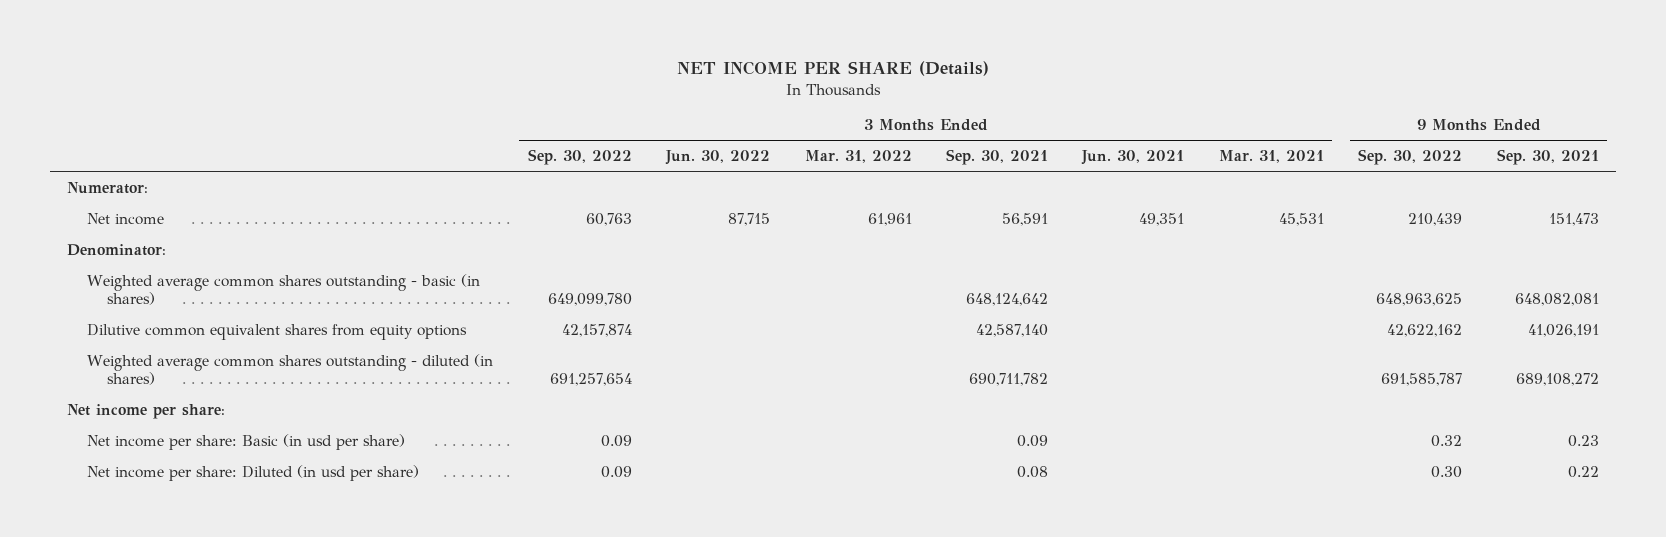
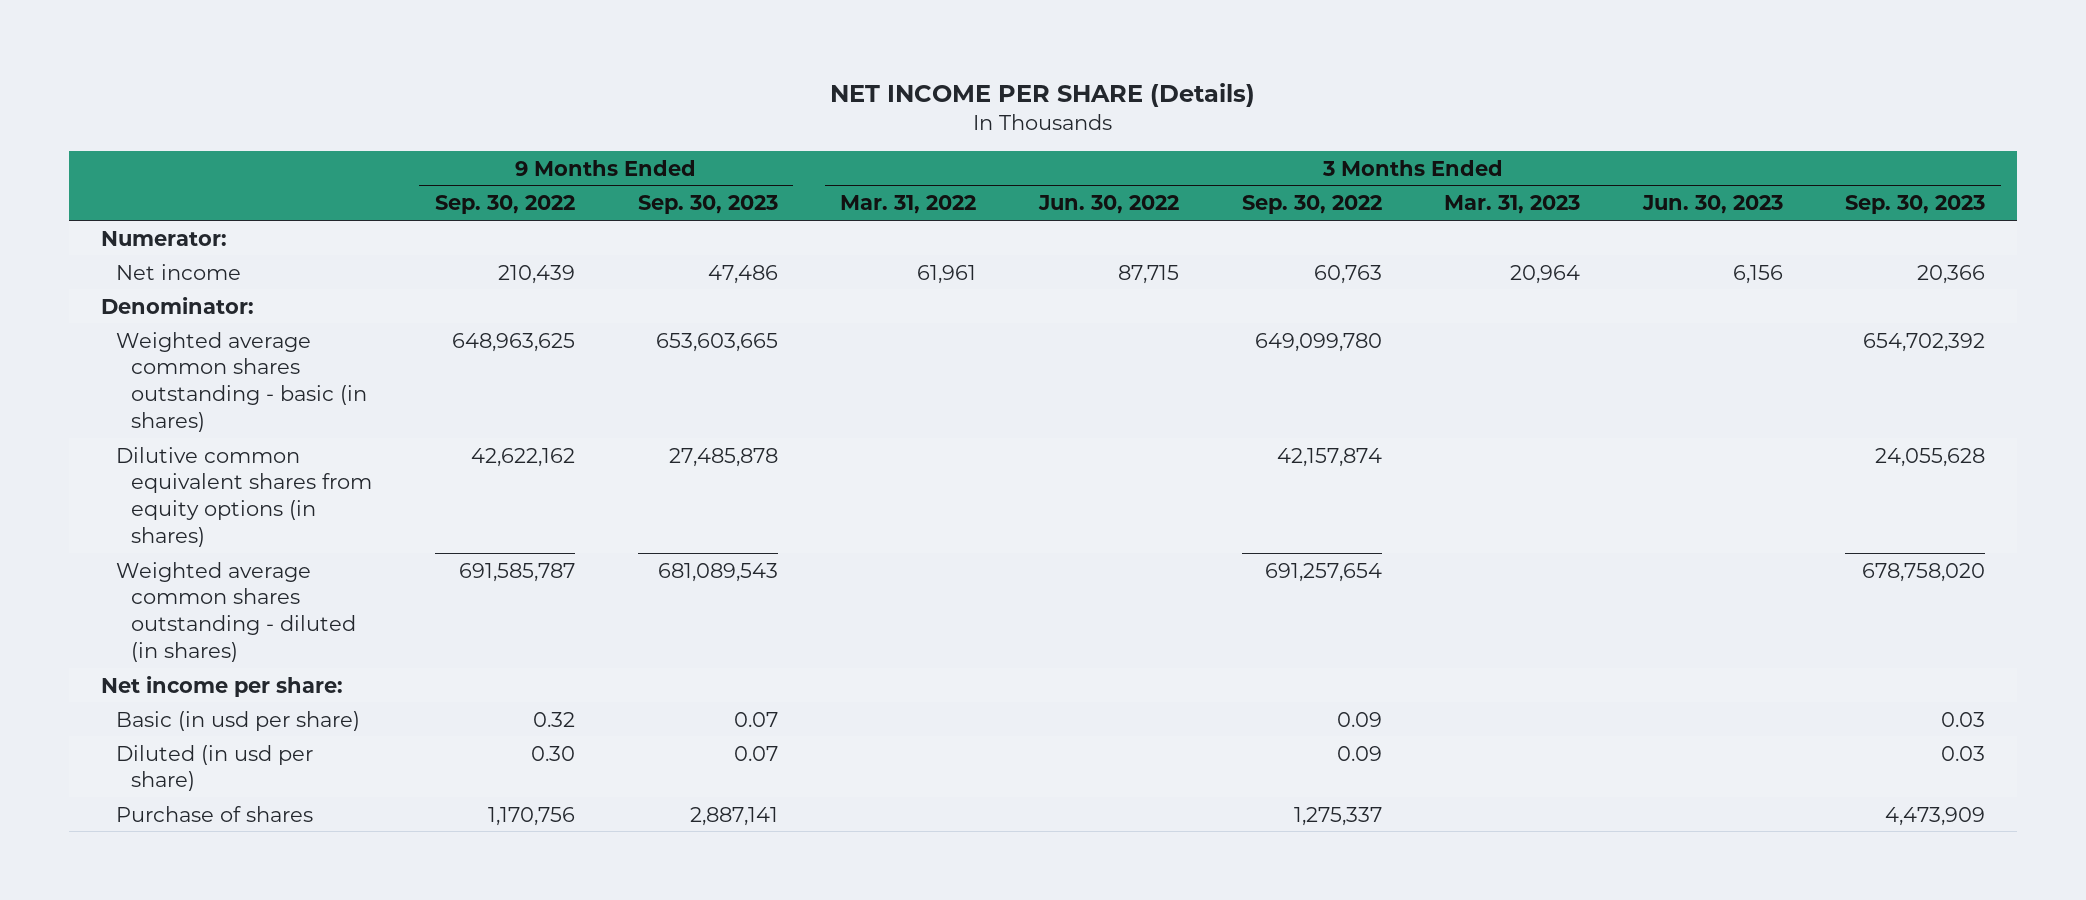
[945,149,1048,166] Sep. 30, 2021 -> none
[1081,150,1185,166] Jun. 30, 2021 -> none
[1218,150,1324,164] Mar. 31, 2021 -> none
[1496,149,1599,166] Sep. 30, 2021 -> none
none -> [637,195,778,215] Sep. 30, 2023
none -> [1444,195,1581,215] Mar. 31, 2023
none -> [1641,195,1783,215] Jun. 30, 2023
none -> [1845,195,1986,215] Sep. 30, 2023
[87,323,468,340] Dilutive common equivalent shares from equity options -> [115,446,373,548] Dilutive common equivalent shares from equity options (in shares)
[87,433,406,450] Net income per share: Basic (in usd per share) -> [115,710,360,731] Basic (in usd per share)
[87,464,420,481] Net income per share: Diluted (in usd per share) -> [115,744,313,792] Diluted (in usd per share)
none -> [115,805,313,822] Purchase of shares

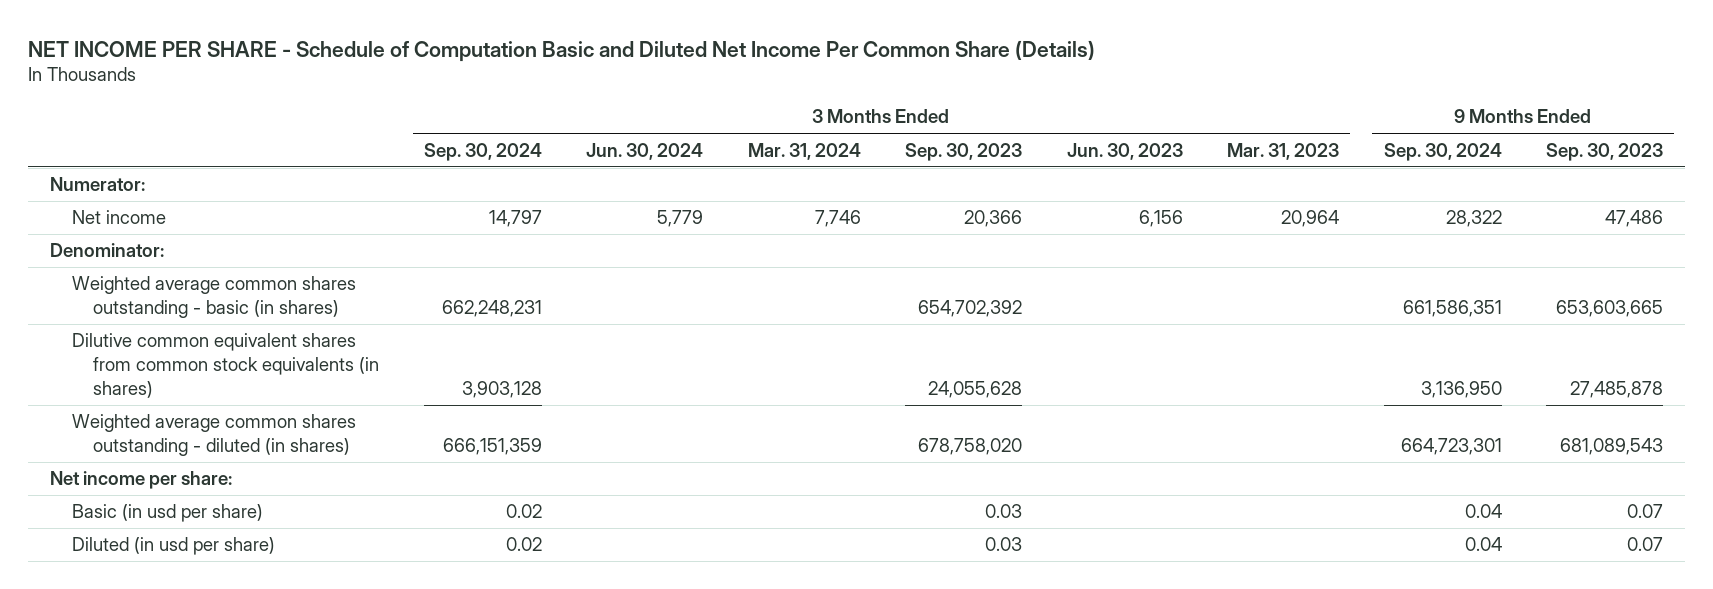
[829,82,1255,107] NET INCOME PER SHARE (Details) -> [27,39,1095,62] NET INCOME PER SHARE - Schedule of Computation Basic and Diluted Net Income Per Common Share (Details)
[435,195,576,215] Sep. 30, 2022 -> none
[840,195,977,215] Mar. 31, 2022 -> none
[1037,195,1179,215] Jun. 30, 2022 -> none
[1241,195,1382,215] Sep. 30, 2022 -> none
none -> [423,142,542,161] Sep. 30, 2024
none -> [586,142,704,160] Jun. 30, 2024
none -> [747,142,861,160] Mar. 31, 2024
none -> [1383,142,1502,161] Sep. 30, 2024
[115,446,373,548] Dilutive common equivalent shares from equity options (in shares) -> [71,333,380,399] Dilutive common equivalent shares from common stock equivalents (in shares)
[115,805,313,822] Purchase of shares -> none

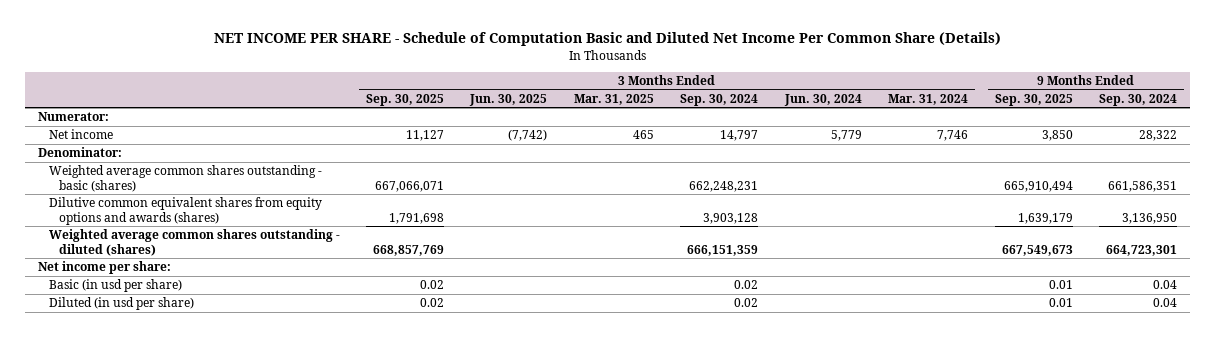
[905,142,1023,161] Sep. 30, 2023 -> none
[1066,142,1183,160] Jun. 30, 2023 -> none
[1227,142,1340,160] Mar. 31, 2023 -> none
[1545,142,1663,161] Sep. 30, 2023 -> none
none -> [365,93,444,106] Sep. 30, 2025
none -> [469,93,548,106] Jun. 30, 2025
none -> [573,93,654,105] Mar. 31, 2025
none -> [994,93,1073,106] Sep. 30, 2025
[71,276,356,319] Weighted average common shares outstanding - basic (in shares) -> [48,165,322,192] Weighted average common shares outstanding - basic (shares)
[71,333,380,399] Dilutive common equivalent shares from common stock equivalents (in shares) -> [48,197,322,225] Dilutive common equivalent shares from equity options and awards (shares)
[71,414,356,457] Weighted average common shares outstanding - diluted (in shares) -> [48,229,340,256] Weighted average common shares outstanding - diluted (shares)

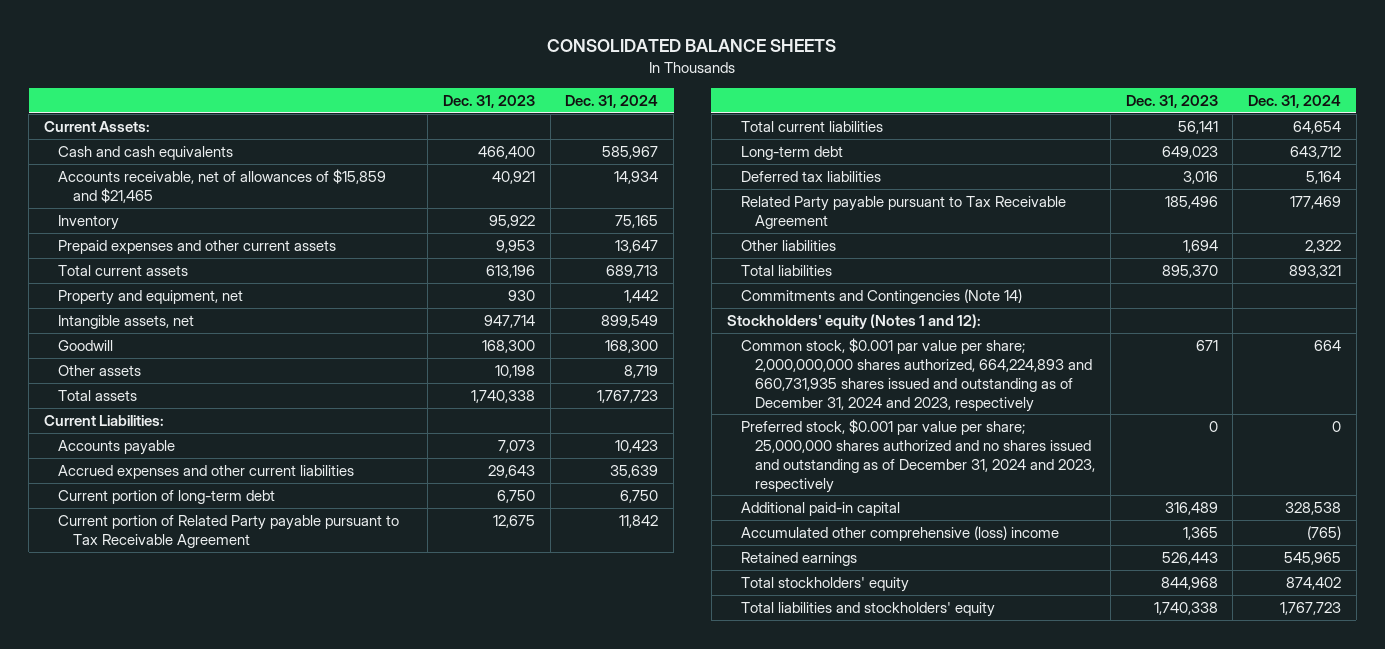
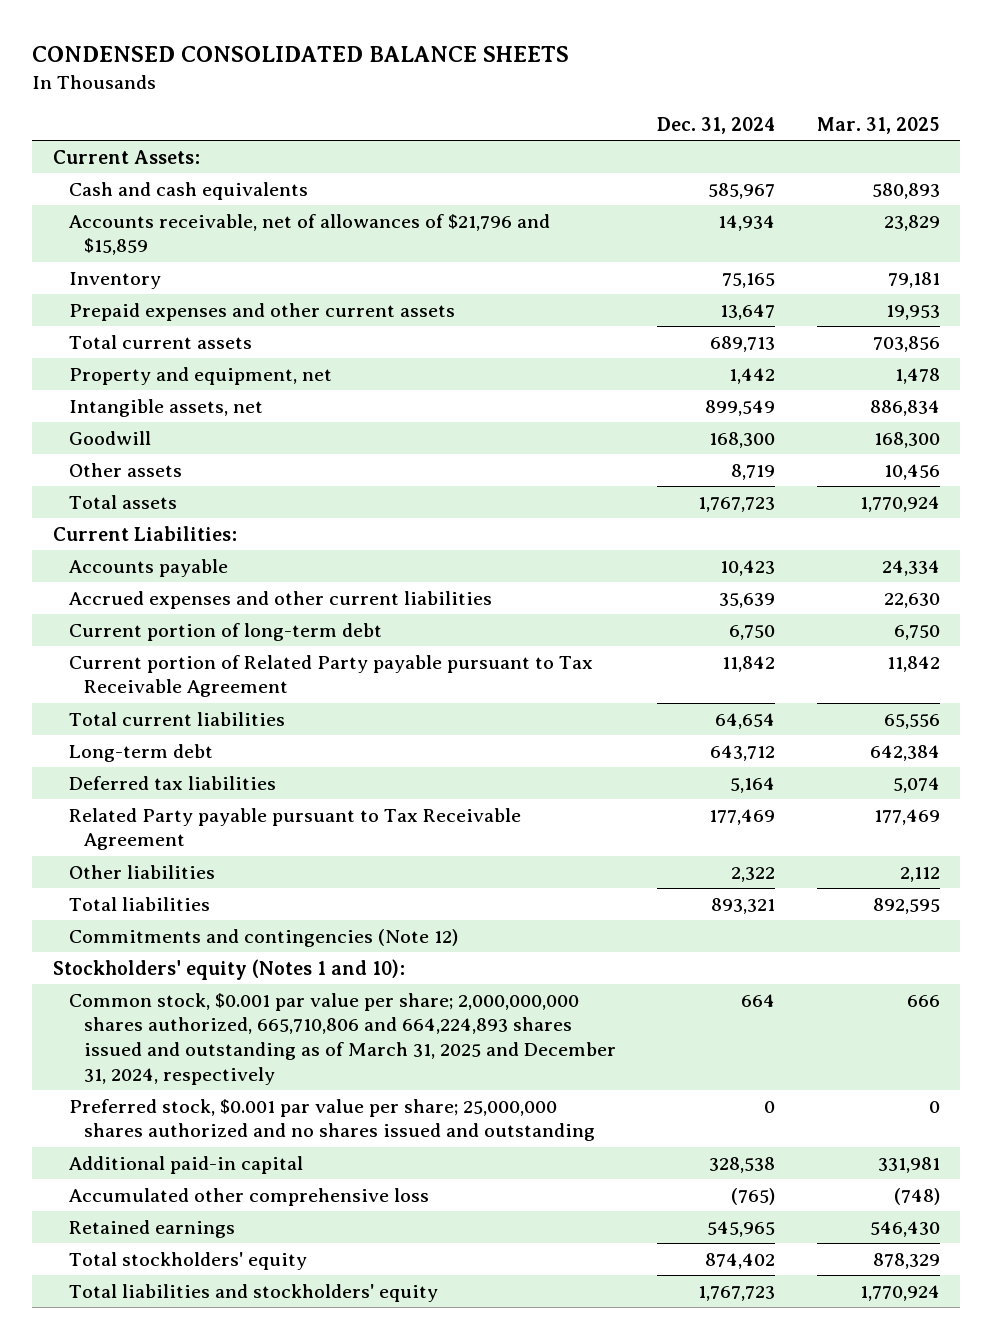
[547,39,837,53] CONSOLIDATED BALANCE SHEETS -> [32,46,570,63] CONDENSED CONSOLIDATED BALANCE SHEETS
[442,94,535,108] Dec. 31, 2023 -> none
none -> [816,116,940,134] Mar. 31, 2025
[58,168,387,203] Accounts receivable, net of allowances of $15,859 and $21,465 -> [68,213,550,256] Accounts receivable, net of allowances of $21,796 and $15,859
[740,288,1022,304] Commitments and Contingencies (Note 14) -> [68,928,458,947] Commitments and contingencies (Note 12)
[726,313,981,329] Stockholders' equity (Notes 1 and 12): -> [52,958,405,980] Stockholders' equity (Notes 1 and 10):
[740,337,1093,412] Common stock, $0.001 par value per share; 2,000,000,000 shares authorized, 664,224,893 and 660,731,935 shares issued and outstanding as of December 31, 2024 and 2023, respectively -> [68,992,617,1085] Common stock, $0.001 par value per share; 2,000,000,000 shares authorized, 665,710,806 and 664,224,893 shares issued and outstanding as of March 31, 2025 and December 31, 2024, respectively
[740,418,1096,493] Preferred stock, $0.001 par value per share; 25,000,000 shares authorized and no shares issued and outstanding as of December 31, 2024 and 2023, respectively -> [68,1098,596,1142] Preferred stock, $0.001 par value per share; 25,000,000 shares authorized and no shares issued and outstanding
[740,525,1059,541] Accumulated other comprehensive (loss) income -> [68,1187,429,1206] Accumulated other comprehensive loss

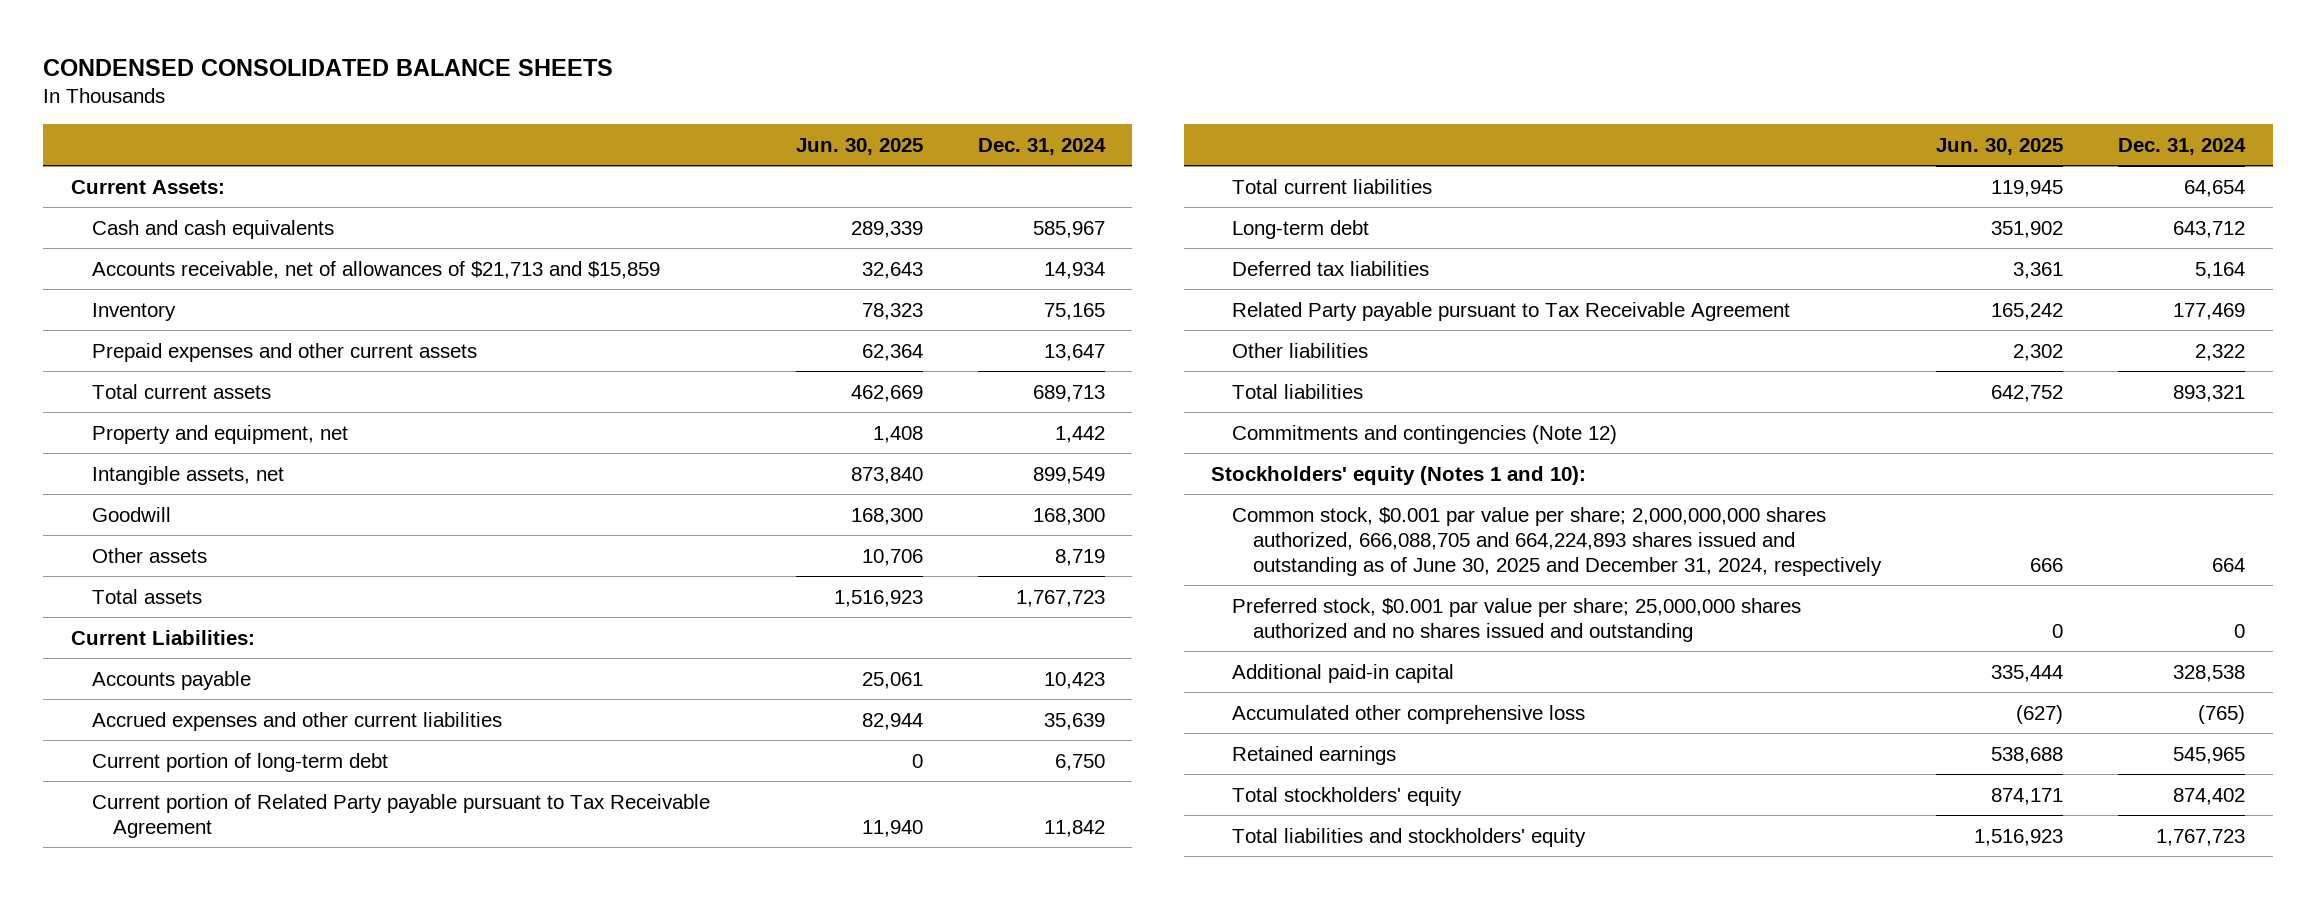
[816,116,940,134] Mar. 31, 2025 -> none
none -> [795,137,923,155] Jun. 30, 2025
[68,213,550,256] Accounts receivable, net of allowances of $21,796 and $15,859 -> [91,260,660,279] Accounts receivable, net of allowances of $21,713 and $15,859
[68,992,617,1085] Common stock, $0.001 par value per share; 2,000,000,000 shares authorized, 665,710,806 and 664,224,893 shares issued and outstanding as of March 31, 2025 and December 31, 2024, respectively -> [1232,506,1882,576] Common stock, $0.001 par value per share; 2,000,000,000 shares authorized, 666,088,705 and 664,224,893 shares issued and outstanding as of June 30, 2025 and December 31, 2024, respectively

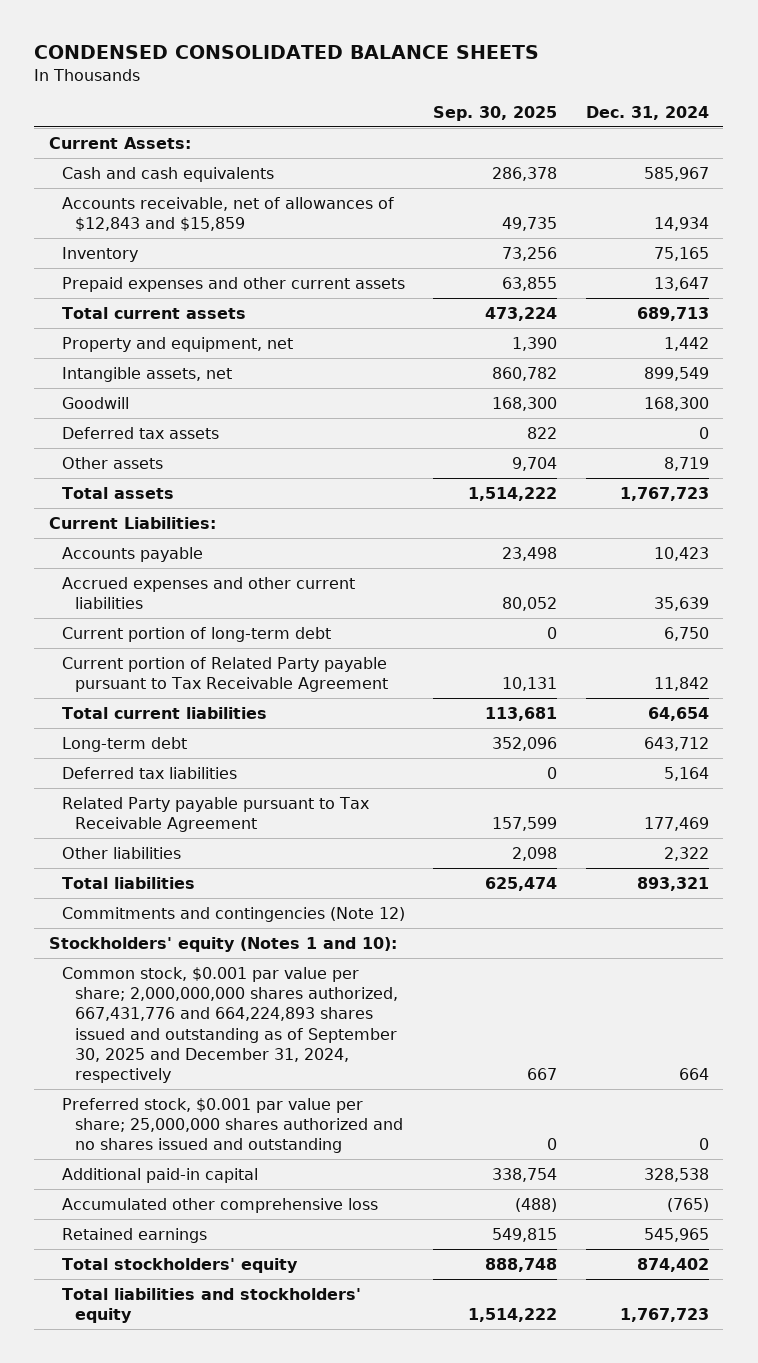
[795,137,923,155] Jun. 30, 2025 -> none
none -> [433,105,558,121] Sep. 30, 2025
[91,260,660,279] Accounts receivable, net of allowances of $21,713 and $15,859 -> [61,196,394,232] Accounts receivable, net of allowances of $12,843 and $15,859
none -> [61,426,219,439] Deferred tax assets
[1232,506,1882,576] Common stock, $0.001 par value per share; 2,000,000,000 shares authorized, 666,088,705 and 664,224,893 shares issued and outstanding as of June 30, 2025 and December 31, 2024, respectively -> [61,966,398,1084] Common stock, $0.001 par value per share; 2,000,000,000 shares authorized, 667,431,776 and 664,224,893 shares issued and outstanding as of September 30, 2025 and December 31, 2024, respectively

